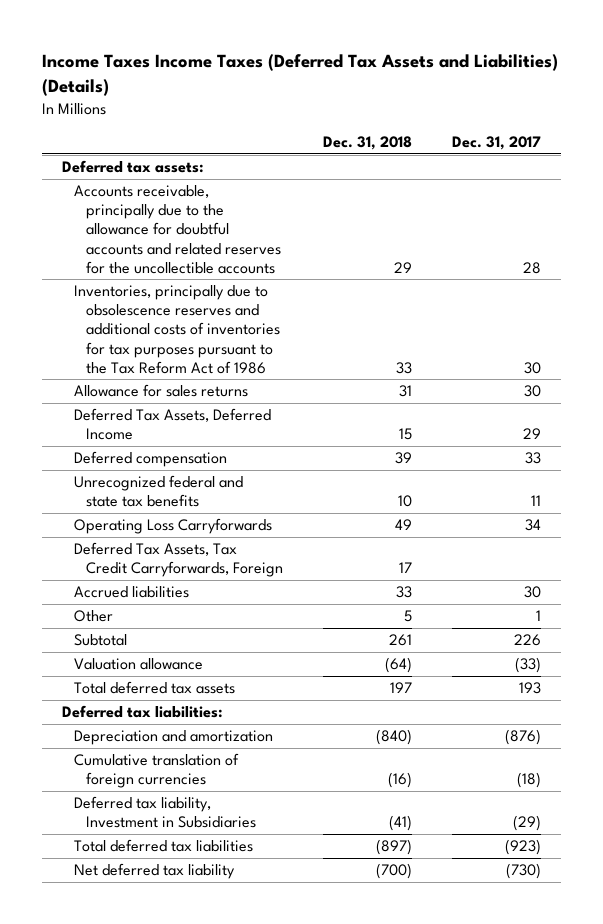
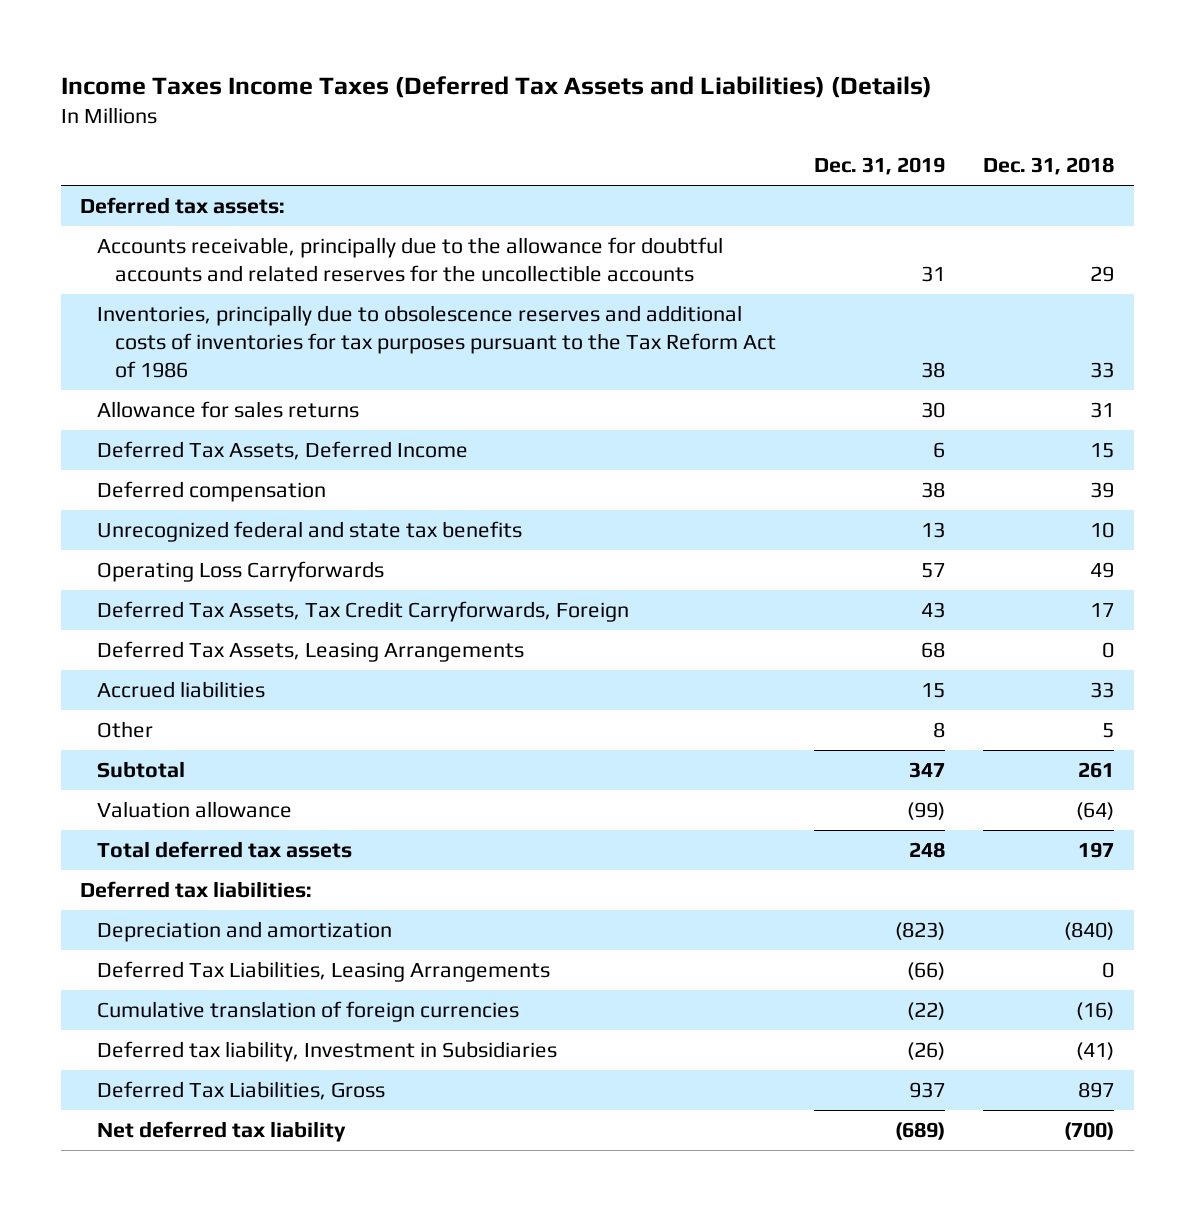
[452,136,542,151] Dec. 31, 2017 -> none
none -> [814,156,946,175] Dec. 31, 2019
none -> [97,641,525,663] Deferred Tax Assets, Leasing Arrangements
none -> [97,961,551,983] Deferred Tax Liabilities, Leasing Arrangements
[74,839,254,853] Total deferred tax liabilities -> [97,1081,386,1101] Deferred Tax Liabilities, Gross
[376,839,413,856] (897) -> [1078,1082,1115,1099] 897

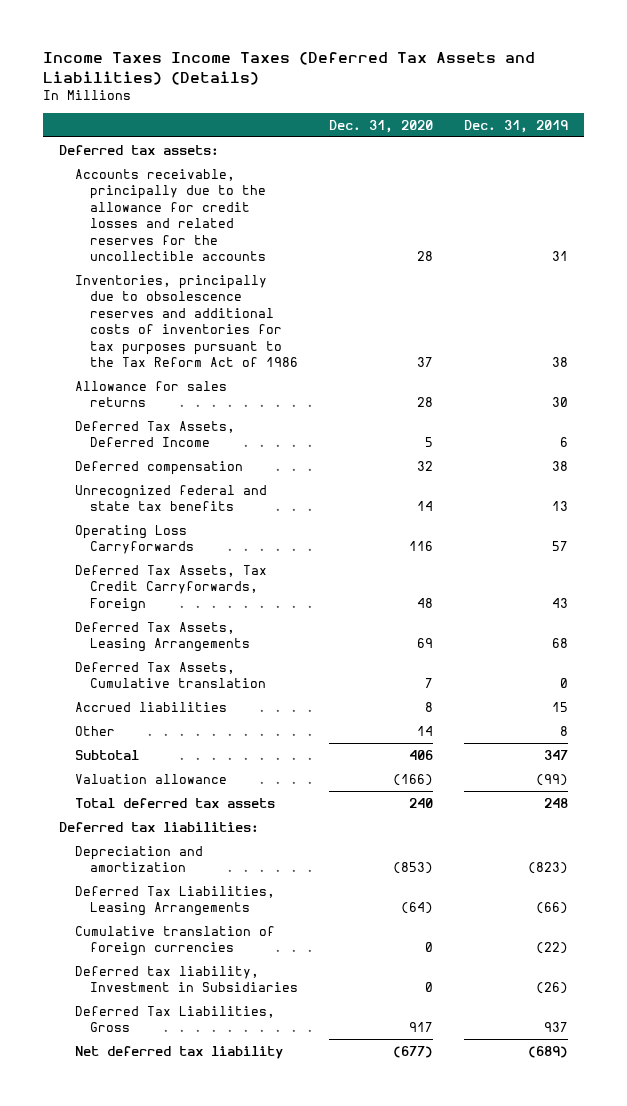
[983,156,1115,175] Dec. 31, 2018 -> none
none -> [329,119,434,133] Dec. 31, 2020
[97,237,724,282] Accounts receivable, principally due to the allowance for doubtful accounts and related reserves for the uncollectible accounts -> [74,168,267,262] Accounts receivable, principally due to the allowance for credit losses and related reserves for the uncollectible accounts
none -> [74,661,267,689] Deferred Tax Assets, Cumulative translation

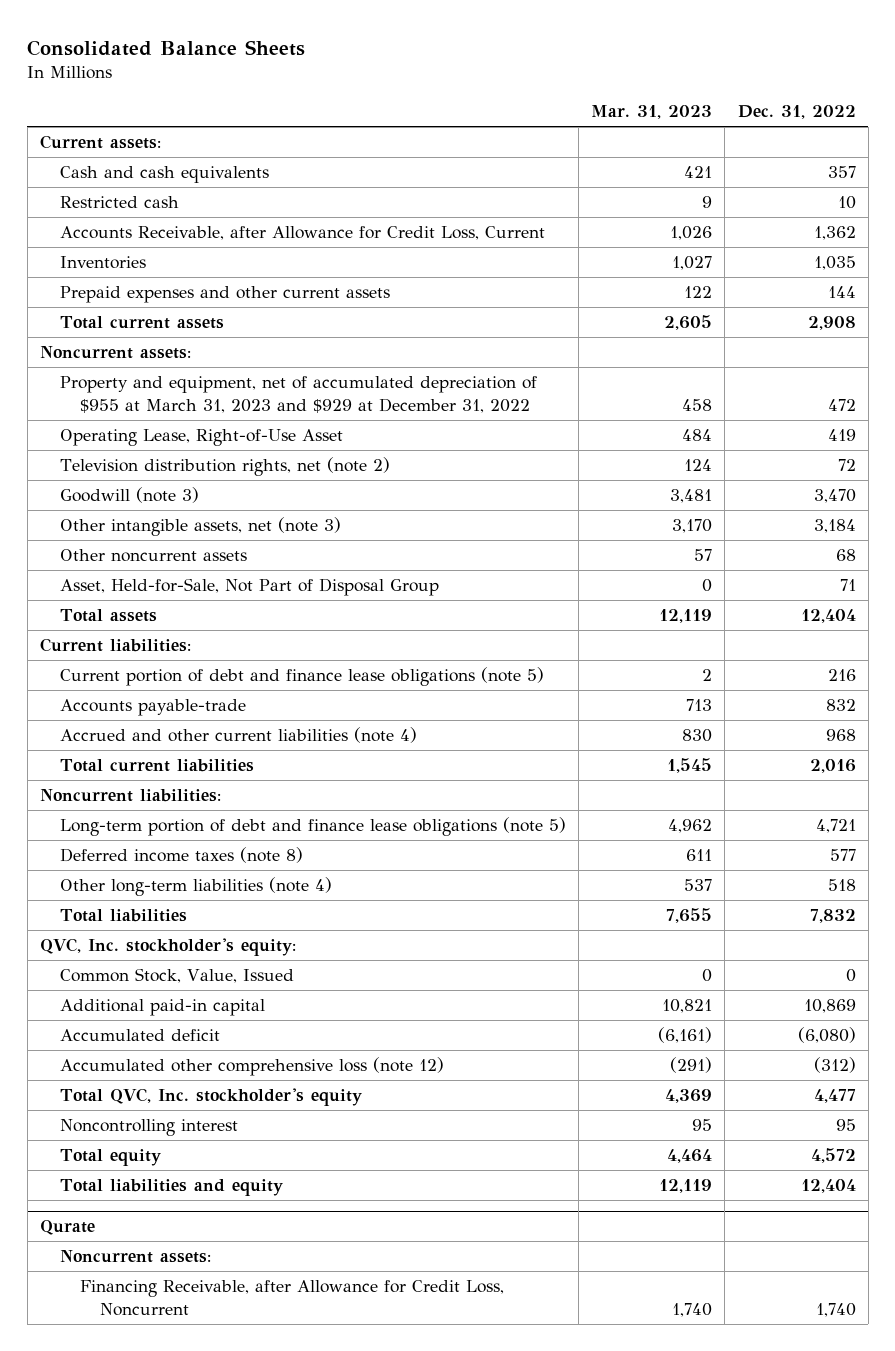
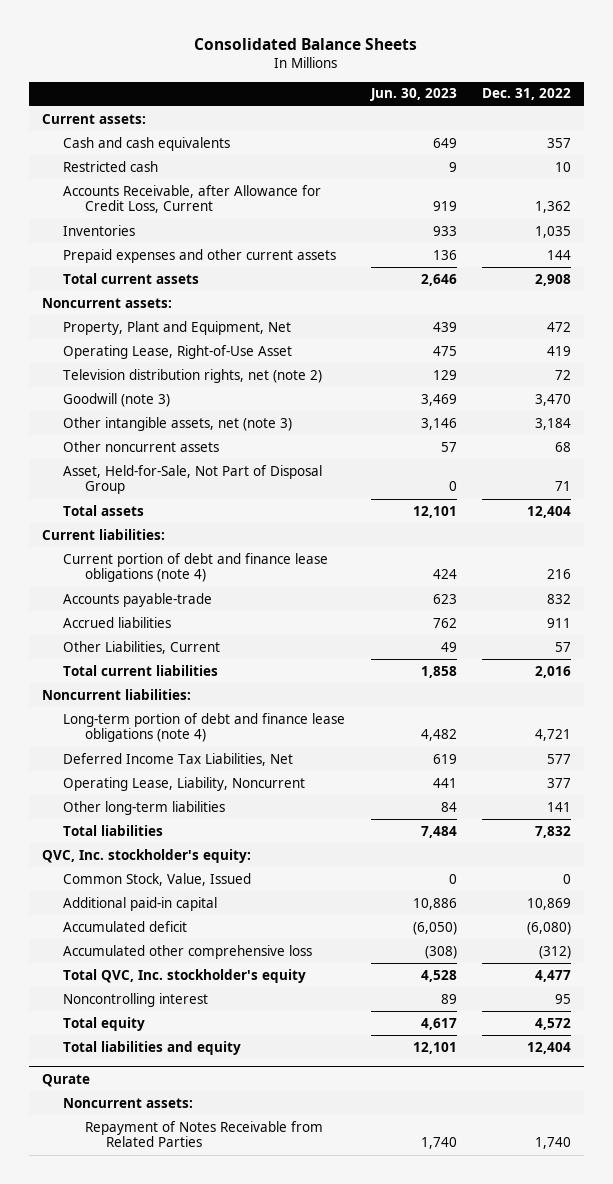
[591,105,713,120] Mar. 31, 2023 -> none
none -> [369,88,457,102] Jun. 30, 2023
[59,376,537,413] Property and equipment, net of accumulated depreciation of $955 at March 31, 2023 and $929 at December 31, 2022 -> [63,320,292,335] Property, Plant and Equipment, Net
[59,667,544,687] Current portion of debt and finance lease obligations (note 5) -> [63,552,329,583] Current portion of debt and finance lease obligations (note 4)
[59,727,417,744] Accrued and other current liabilities (note 4) -> [63,616,172,628] Accrued liabilities
[825,729,856,742] 968 -> [546,617,571,628] 911
none -> [63,640,221,654] Other Liabilities, Current
[59,817,566,837] Long-term portion of debt and finance lease obligations (note 5) -> [63,712,346,743] Long-term portion of debt and finance lease obligations (note 4)
[59,847,303,864] Deferred income taxes (note 8) -> [63,752,294,766] Deferred Income Tax Liabilities, Net
none -> [63,776,306,791] Operating Lease, Liability, Noncurrent
[59,877,332,897] Other long-term liabilities (note 4) -> [63,800,226,815] Other long-term liabilities
[827,879,856,892] 518 -> [546,801,571,812] 141
[59,1057,444,1077] Accumulated other comprehensive loss (note 12) -> [63,944,313,959] Accumulated other comprehensive loss
[79,1280,504,1316] Financing Receivable, after Allowance for Credit Loss, Noncurrent -> [84,1120,323,1148] Repayment of Notes Receivable from Related Parties

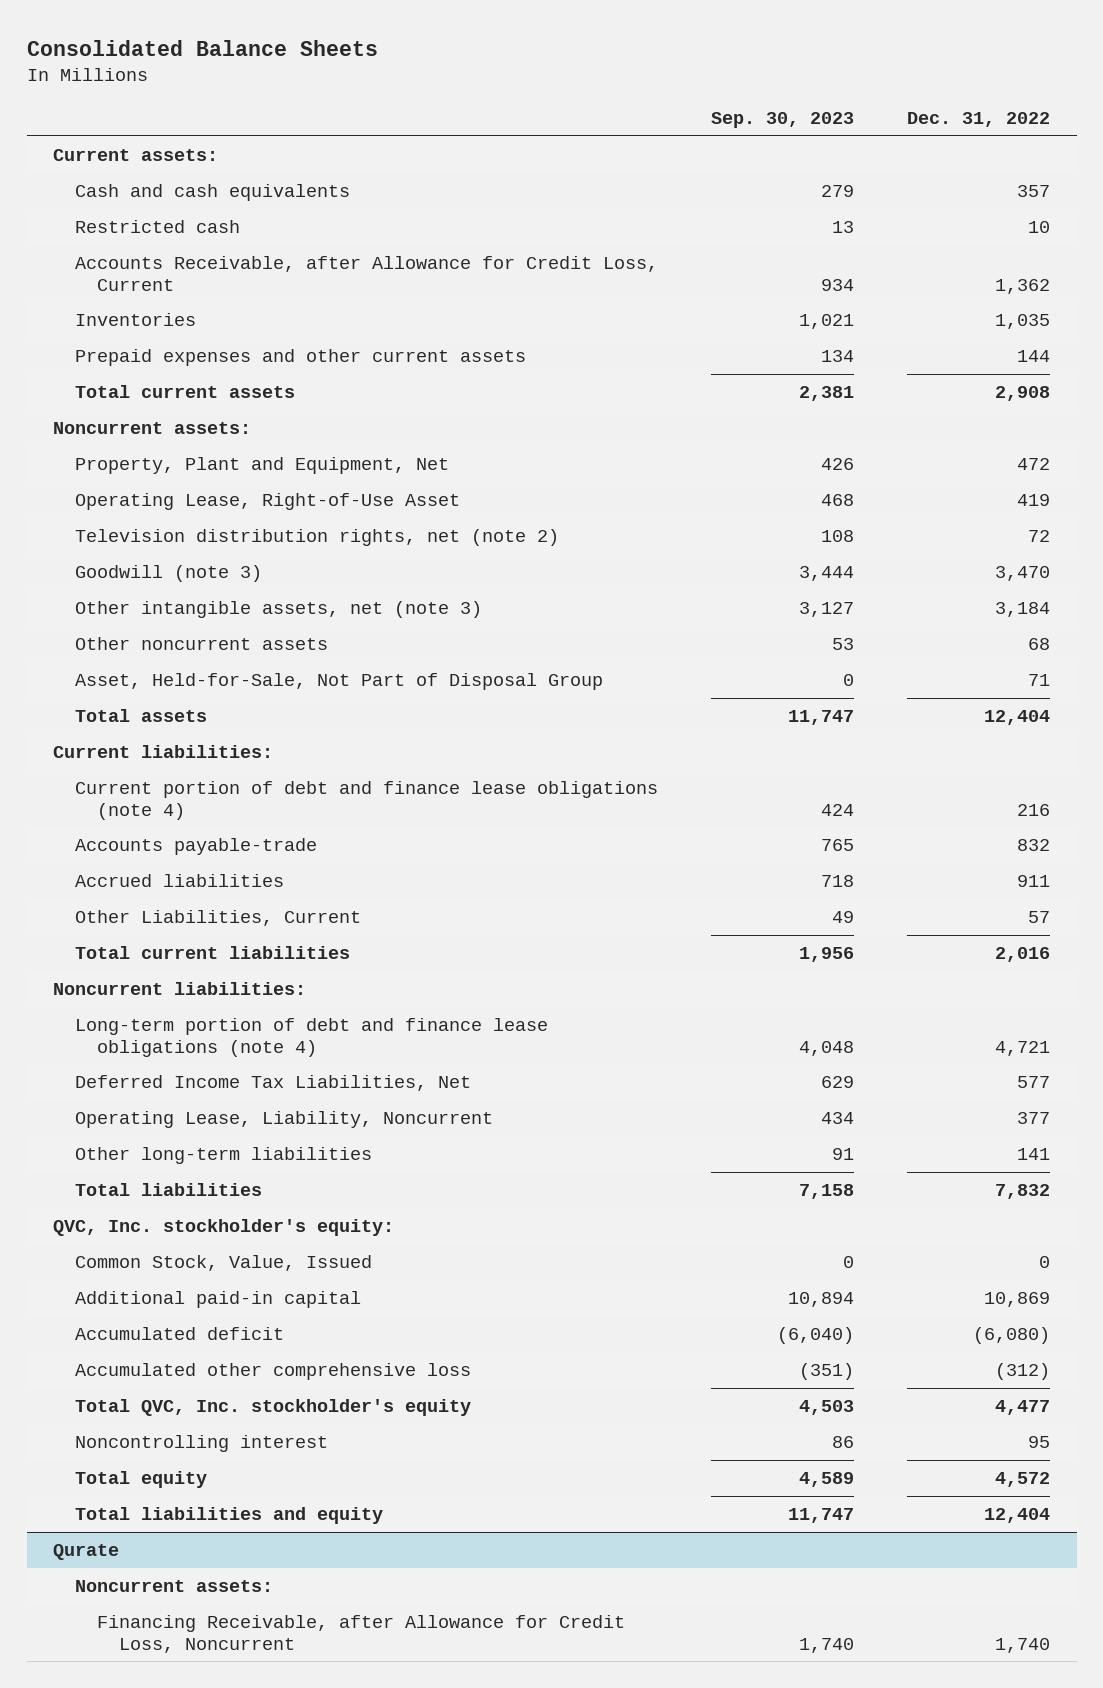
[369,88,457,102] Jun. 30, 2023 -> none
none -> [711,112,855,129] Sep. 30, 2023
[84,1120,323,1148] Repayment of Notes Receivable from Related Parties -> [97,1615,626,1653] Financing Receivable, after Allowance for Credit Loss, Noncurrent

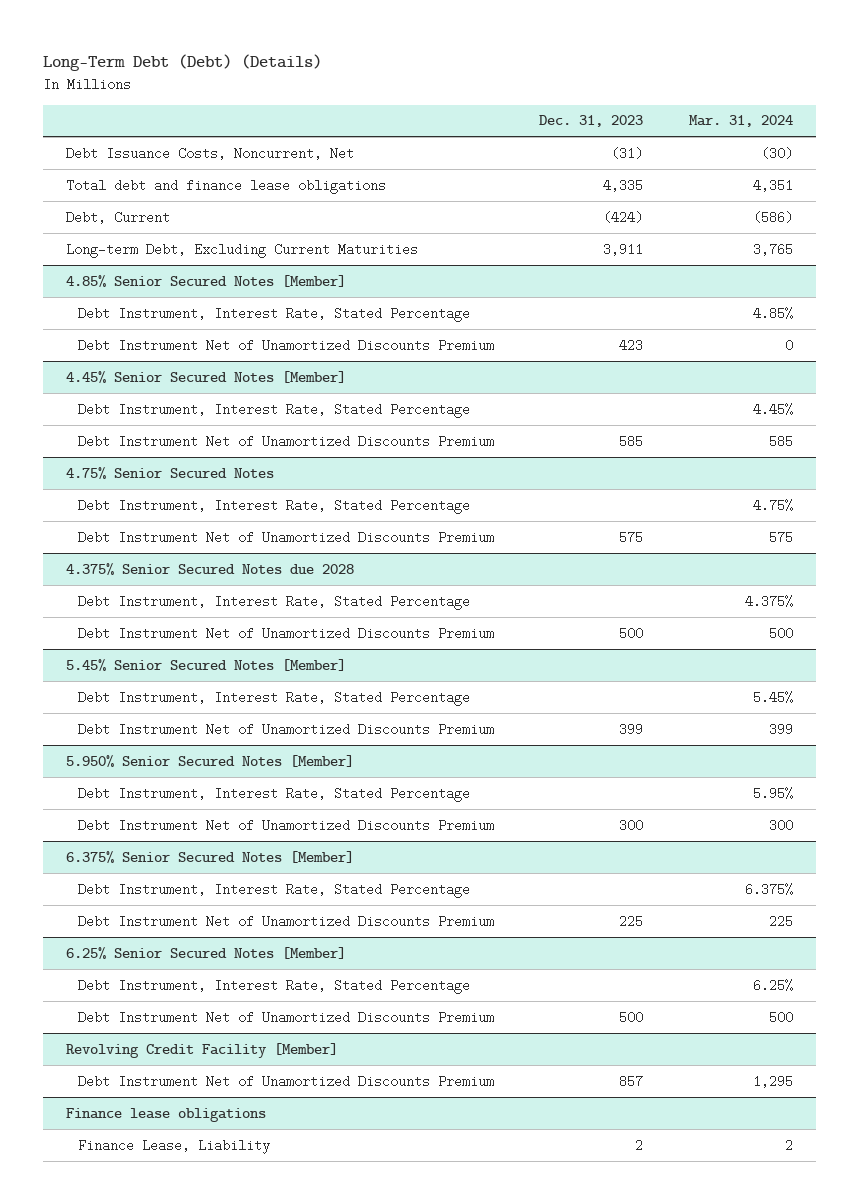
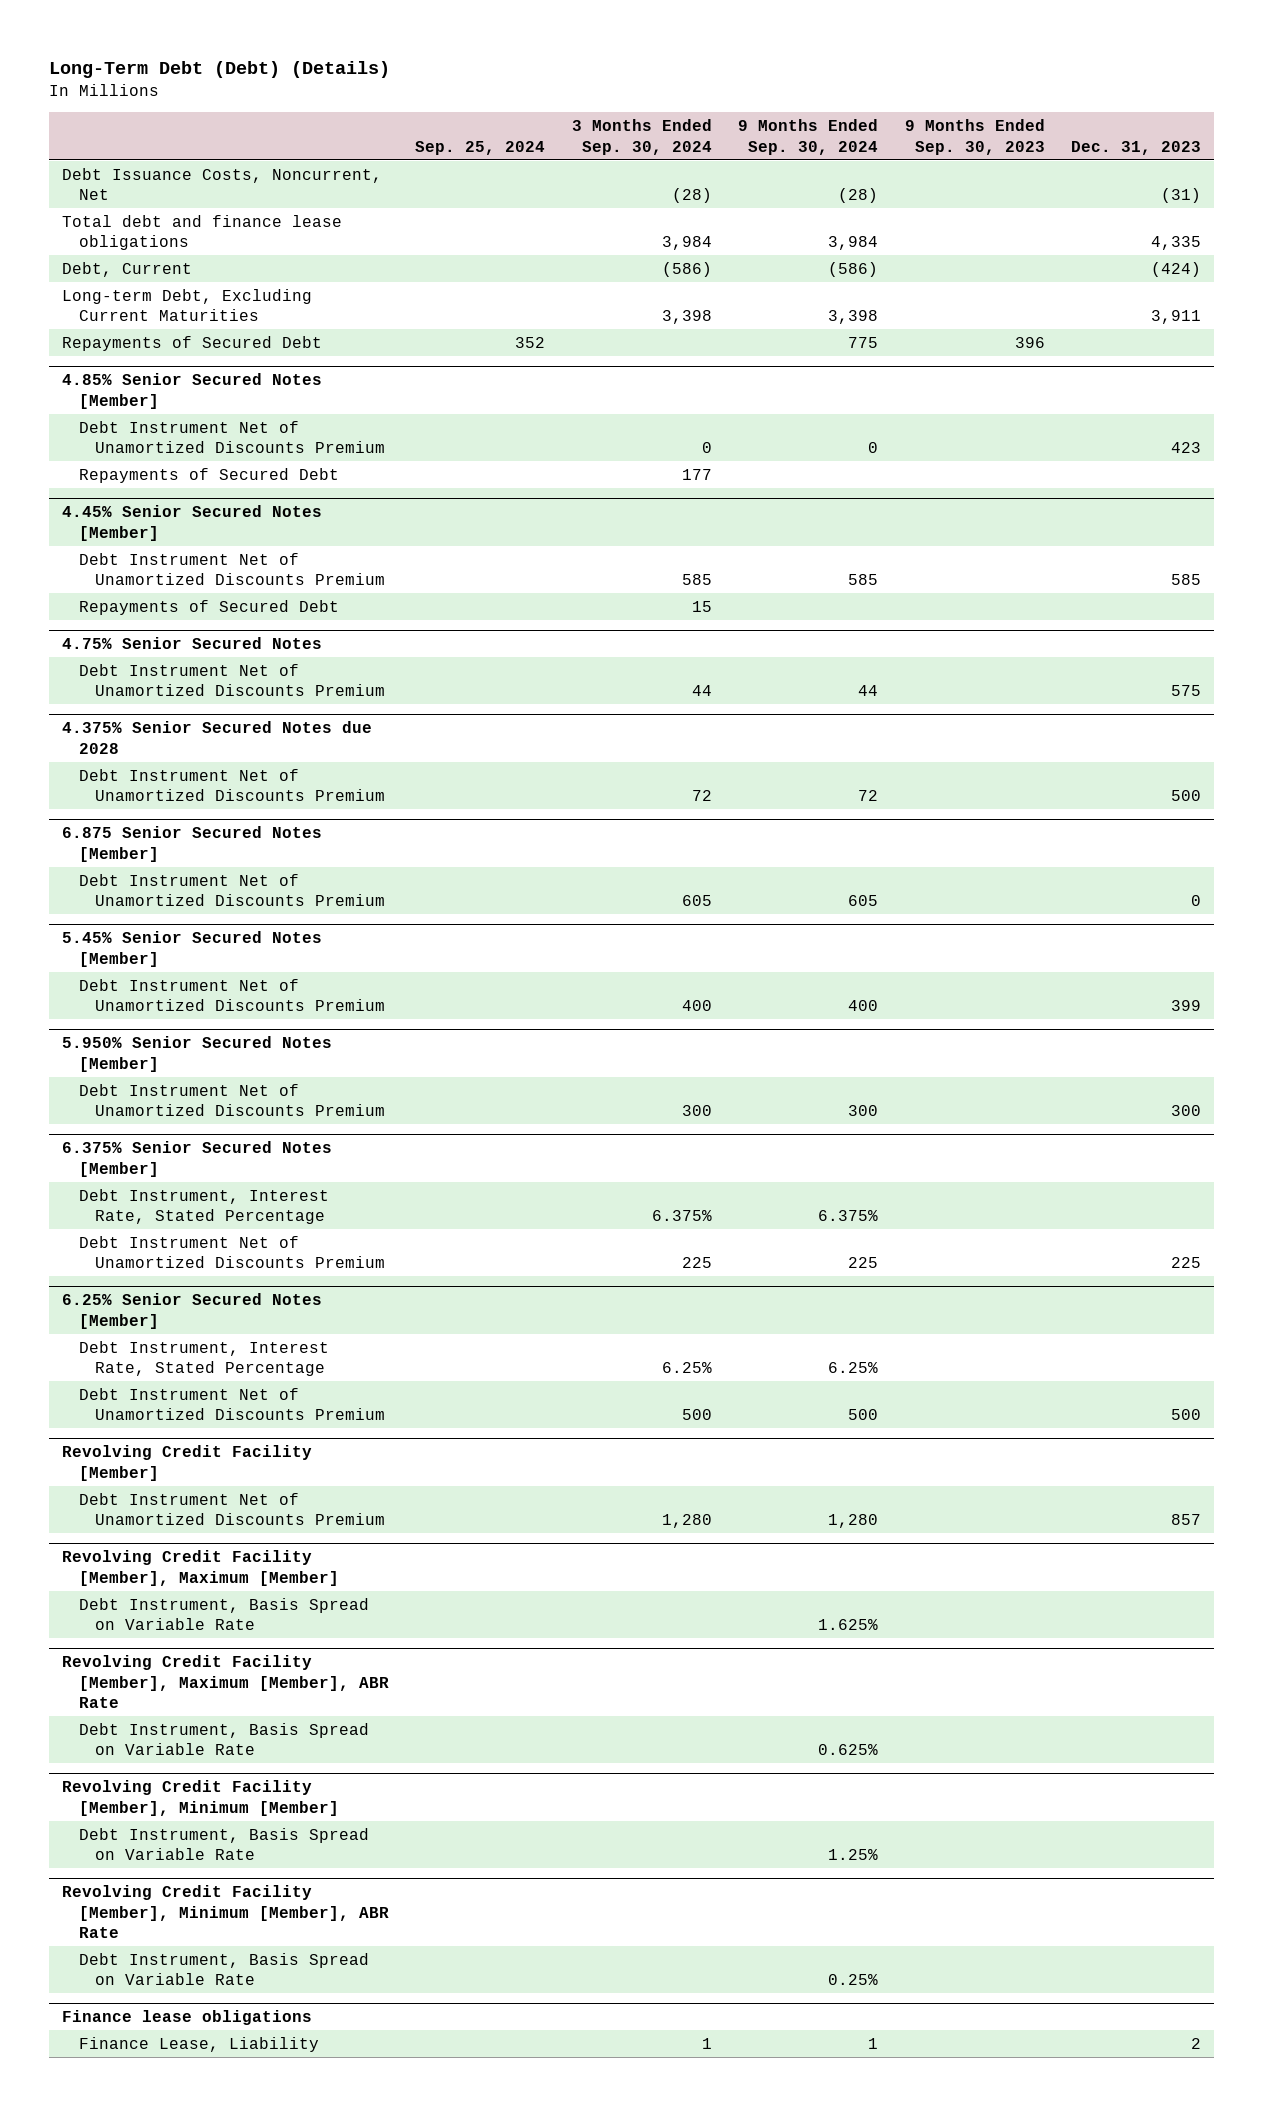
[688,115,793,128] Mar. 31, 2024 -> none
none -> [415,140,546,155] Sep. 25, 2024
none -> [571,119,712,155] 3 Months Ended Sep. 30, 2024
none -> [738,119,879,155] 9 Months Ended Sep. 30, 2024
none -> [904,119,1045,155] 9 Months Ended Sep. 30, 2023
none -> [62,335,323,351] Repayments of Secured Debt
[77,306,470,322] Debt Instrument, Interest Rate, Stated Percentage -> none
none -> [78,467,339,483] Repayments of Secured Debt
[77,402,470,418] Debt Instrument, Interest Rate, Stated Percentage -> none
none -> [78,599,339,615] Repayments of Secured Debt
[77,498,470,514] Debt Instrument, Interest Rate, Stated Percentage -> none
[77,594,470,610] Debt Instrument, Interest Rate, Stated Percentage -> none
none -> [62,826,323,862] 6.875 Senior Secured Notes [Member]
none -> [78,873,386,907] Debt Instrument Net of Unamortized Discounts Premium
[77,690,470,706] Debt Instrument, Interest Rate, Stated Percentage -> none
[77,786,470,802] Debt Instrument, Interest Rate, Stated Percentage -> none
none -> [62,1550,339,1586] Revolving Credit Facility [Member], Maximum [Member]
none -> [78,1597,369,1631] Debt Instrument, Basis Spread on Variable Rate
none -> [62,1655,389,1709] Revolving Credit Facility [Member], Maximum [Member], ABR Rate
none -> [78,1722,369,1756] Debt Instrument, Basis Spread on Variable Rate
none -> [62,1780,339,1816] Revolving Credit Facility [Member], Minimum [Member]
none -> [78,1827,369,1861] Debt Instrument, Basis Spread on Variable Rate
none -> [62,1885,389,1939] Revolving Credit Facility [Member], Minimum [Member], ABR Rate
none -> [78,1952,369,1986] Debt Instrument, Basis Spread on Variable Rate

